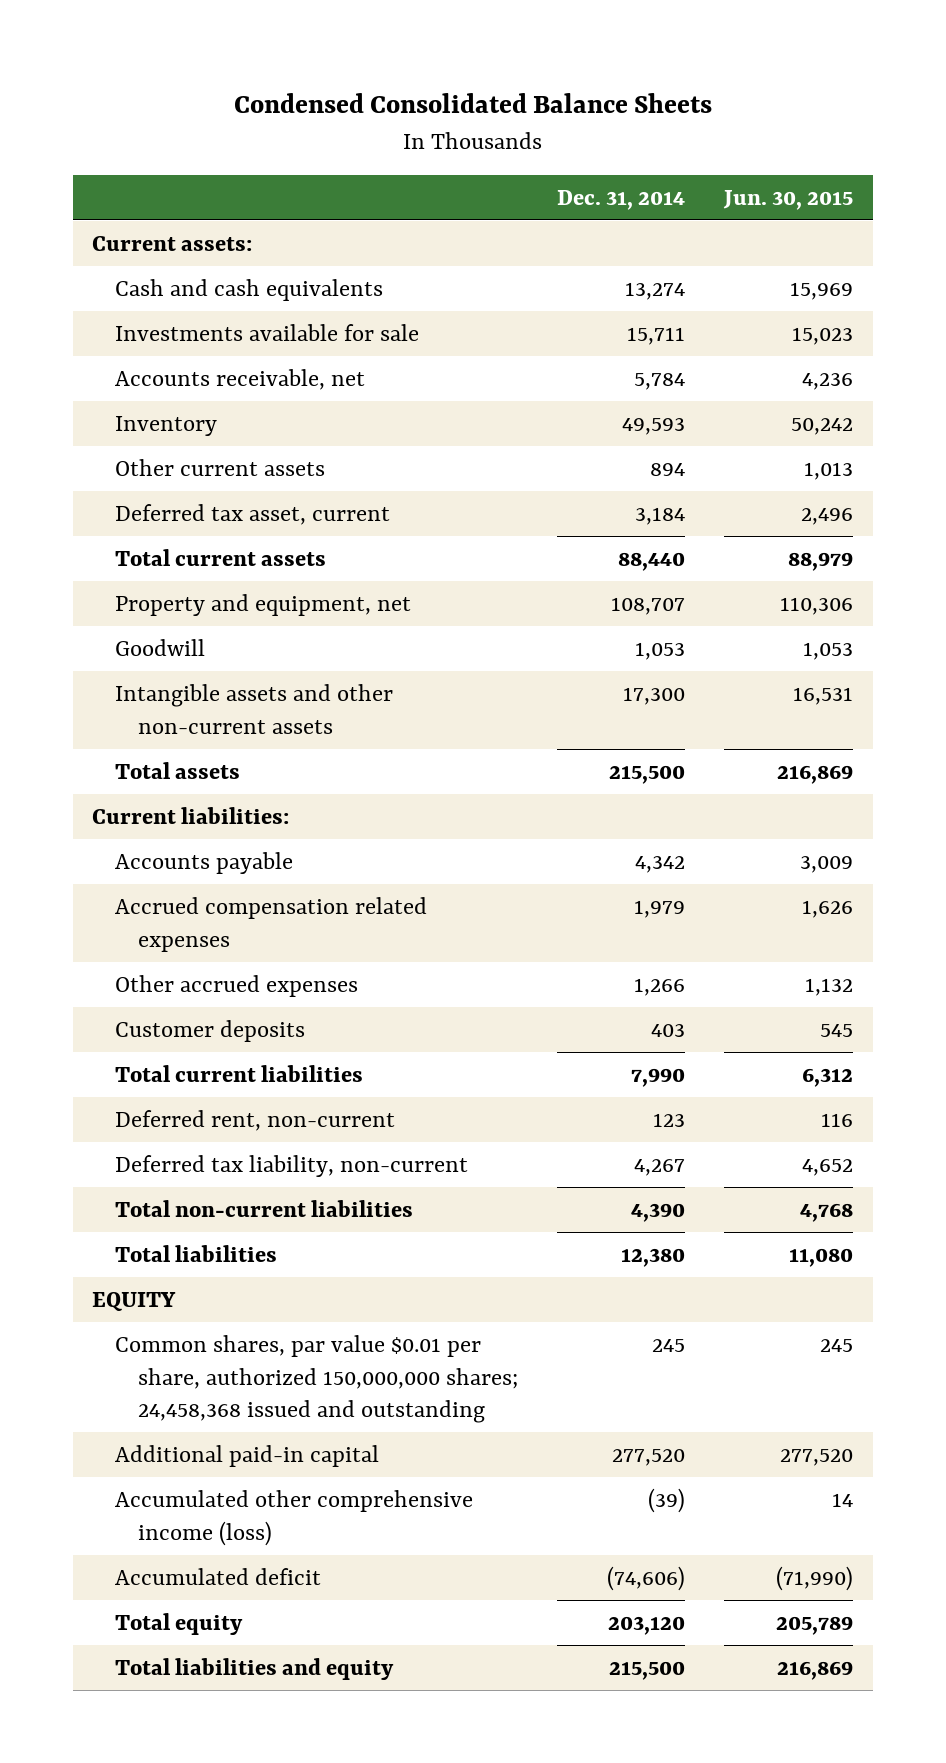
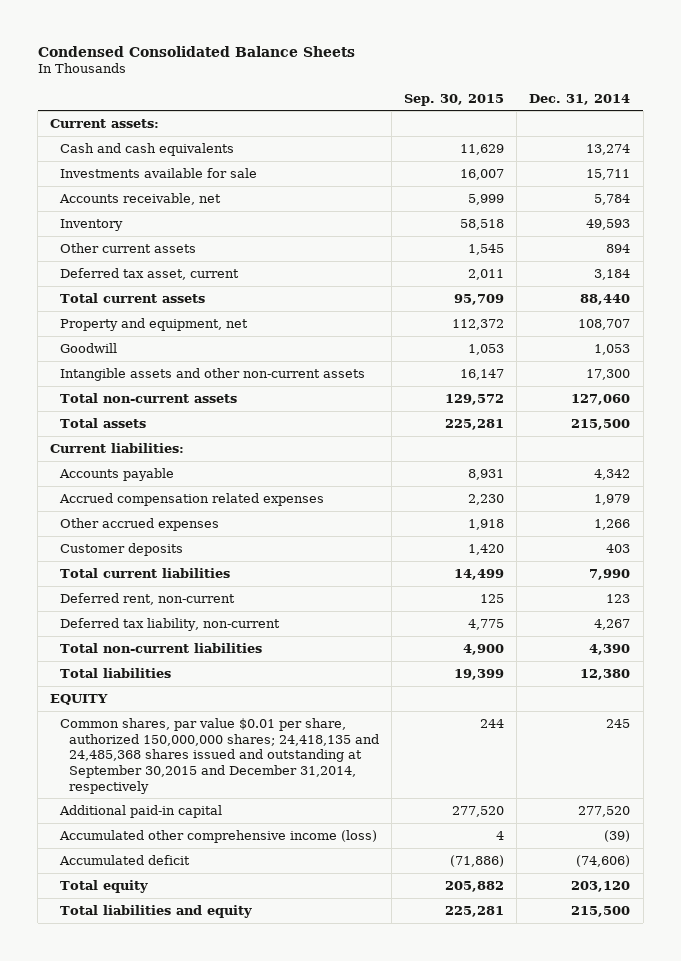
[723,189,854,210] Jun. 30, 2015 -> none
none -> [404,93,505,106] Sep. 30, 2015
none -> [59,392,237,403] Total non-current assets
[115,1334,519,1424] Common shares, par value $0.01 per share, authorized 150,000,000 shares; 24,458,368 issued and outstanding -> [59,717,379,794] Common shares, par value $0.01 per share, authorized 150,000,000 shares; 24,418,135 and 24,485,368 shares issued and outstanding at September 30,2015 and December 31,2014, respectively

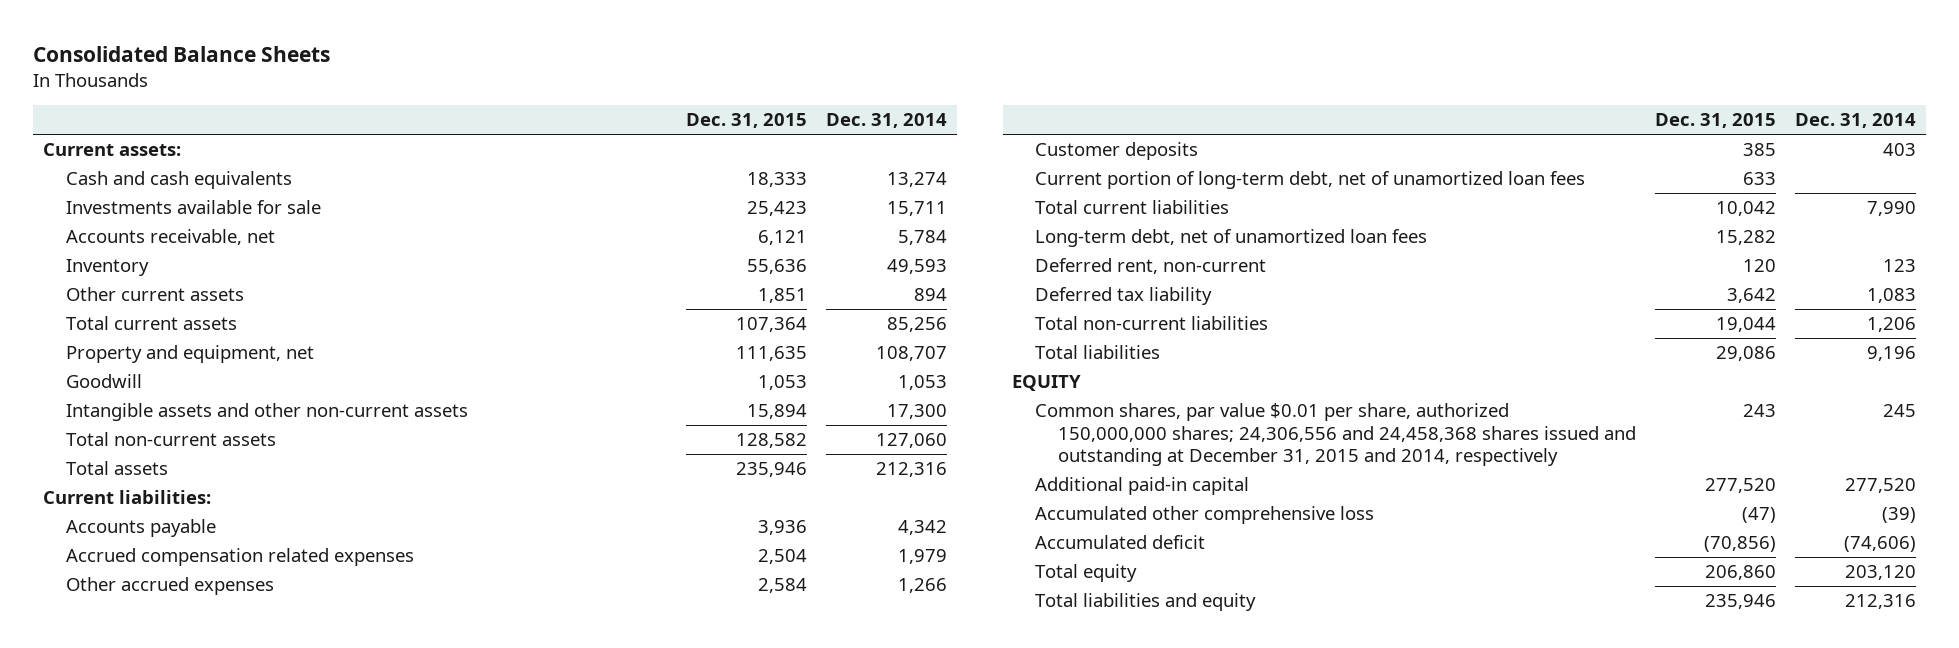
[37,45,355,57] Condensed Consolidated Balance Sheets -> [33,45,331,62] Consolidated Balance Sheets
[404,93,505,106] Sep. 30, 2015 -> none
none -> [685,113,807,129] Dec. 31, 2015
[59,267,239,280] Deferred tax asset, current -> none
[580,293,631,305] 88,440 -> [886,317,947,333] 85,256
[571,418,631,430] 215,500 -> [875,462,947,478] 212,316
none -> [1035,171,1586,190] Current portion of long-term debt, net of unamortized loan fees
none -> [1035,229,1428,248] Long-term debt, net of unamortized loan fees
[59,617,280,631] Deferred tax liability, non-current -> [1035,287,1213,306] Deferred tax liability
[594,618,631,630] 4,267 -> [1867,288,1917,304] 1,083
[589,643,631,655] 4,390 -> [1867,317,1917,333] 1,206
[580,668,631,680] 12,380 -> [1867,346,1917,362] 9,196
[59,717,379,794] Common shares, par value $0.01 per share, authorized 150,000,000 shares; 24,418,135 and 24,485,368 shares issued and outstanding at September 30,2015 and December 31,2014, respectively -> [1035,403,1636,467] Common shares, par value $0.01 per share, authorized 150,000,000 shares; 24,306,556 and 24,458,368 shares issued and outstanding at December 31, 2015 and 2014, respectively
[58,829,377,843] Accumulated other comprehensive income (loss) -> [1035,506,1375,525] Accumulated other comprehensive loss
[571,905,631,917] 215,500 -> [1845,594,1917,610] 212,316

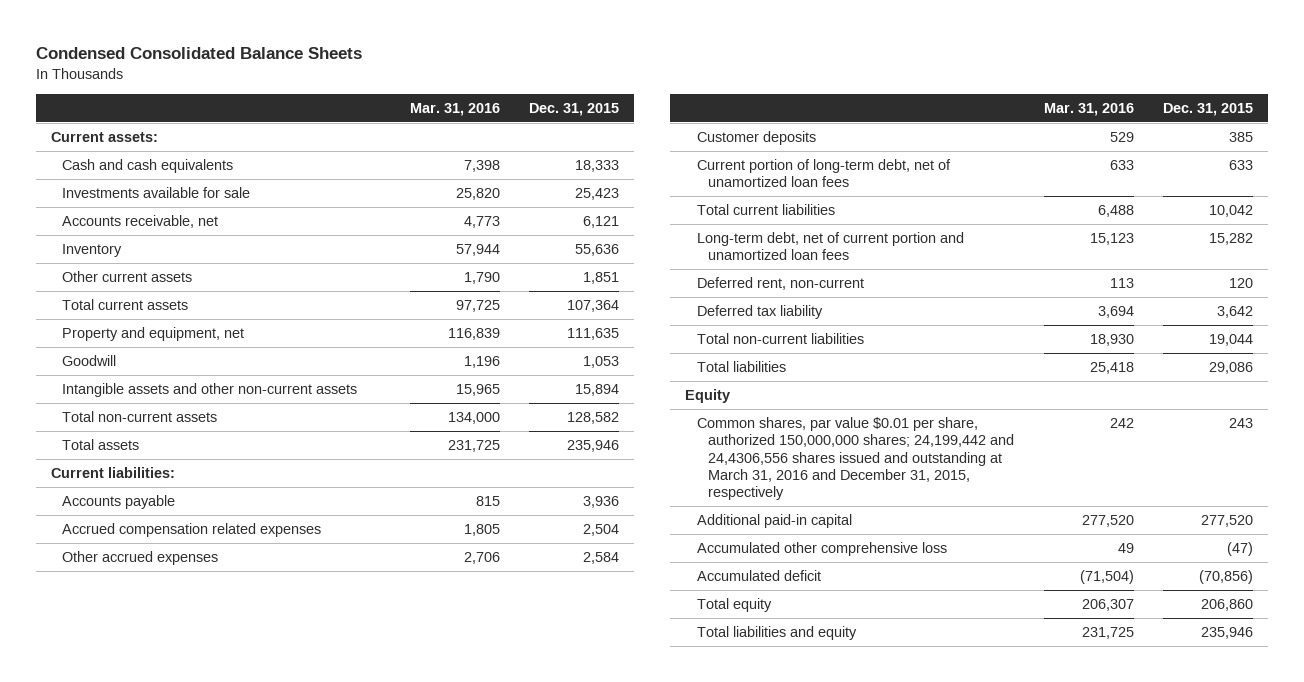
[33,45,331,62] Consolidated Balance Sheets -> [36,46,363,59] Condensed Consolidated Balance Sheets
[825,113,947,129] Dec. 31, 2014 -> none
none -> [409,102,500,116] Mar. 31, 2016
[1035,229,1428,248] Long-term debt, net of unamortized loan fees -> [696,232,964,261] Long-term debt, net of current portion and unamortized loan fees
[1012,375,1082,392] EQUITY -> [685,389,731,404] Equity
[1035,403,1636,467] Common shares, par value $0.01 per share, authorized 150,000,000 shares; 24,306,556 and 24,458,368 shares issued and outstanding at December 31, 2015 and 2014, respectively -> [696,417,1015,501] Common shares, par value $0.01 per share, authorized 150,000,000 shares; 24,199,442 and 24,4306,556 shares issued and outstanding at March 31, 2016 and December 31, 2015, respectively

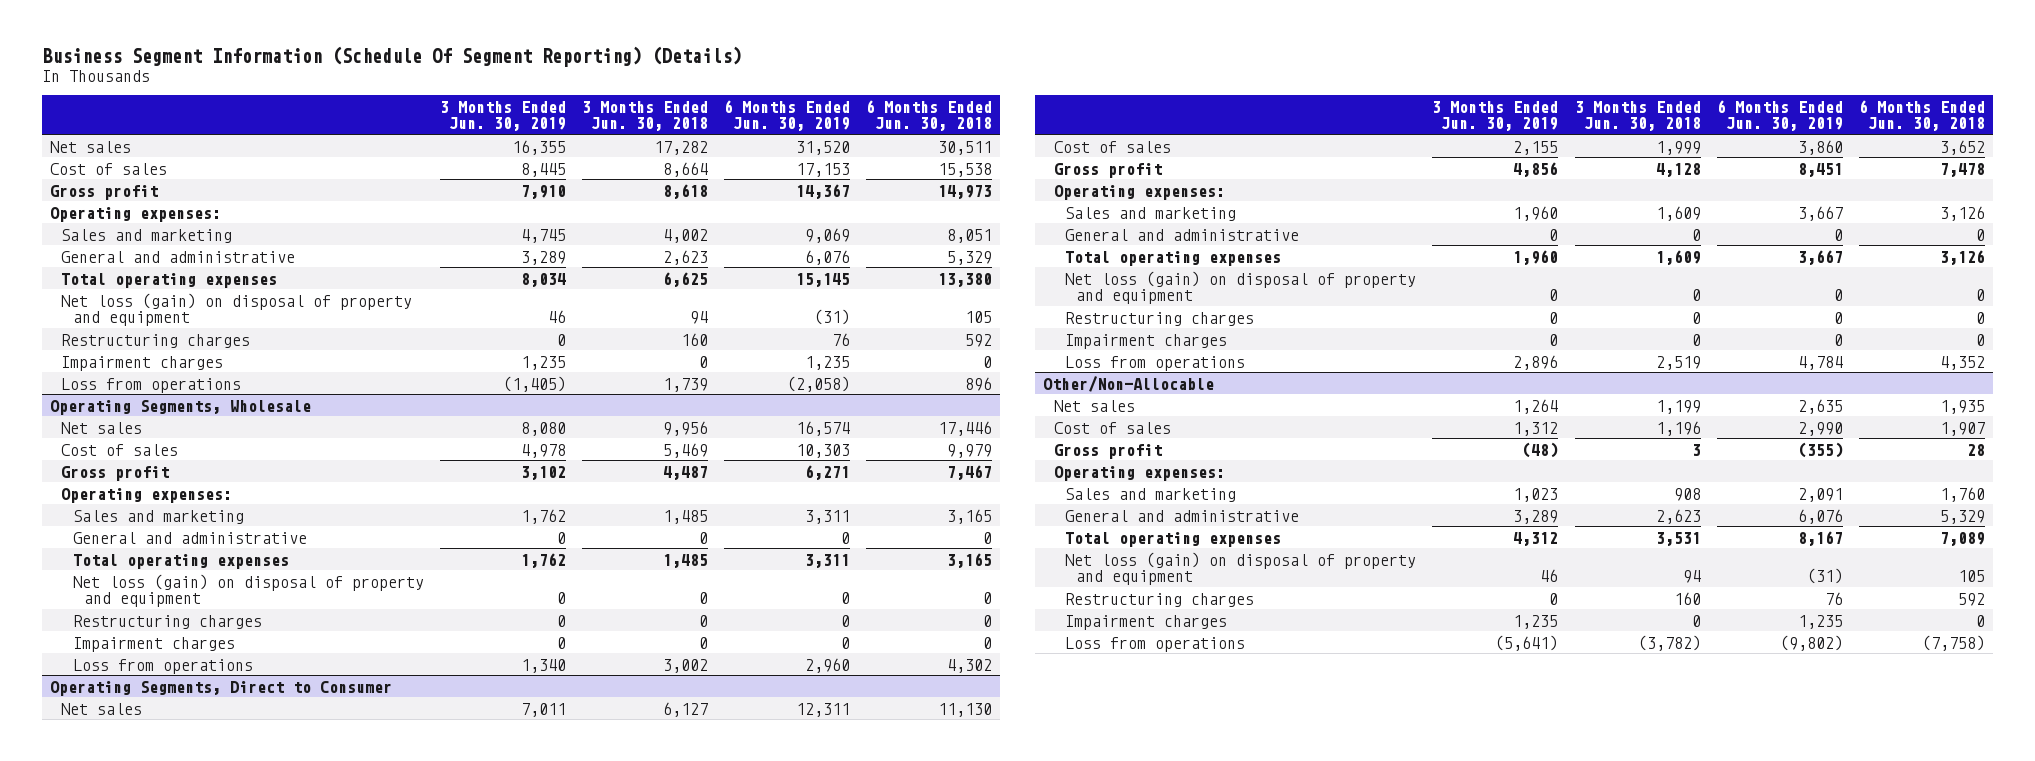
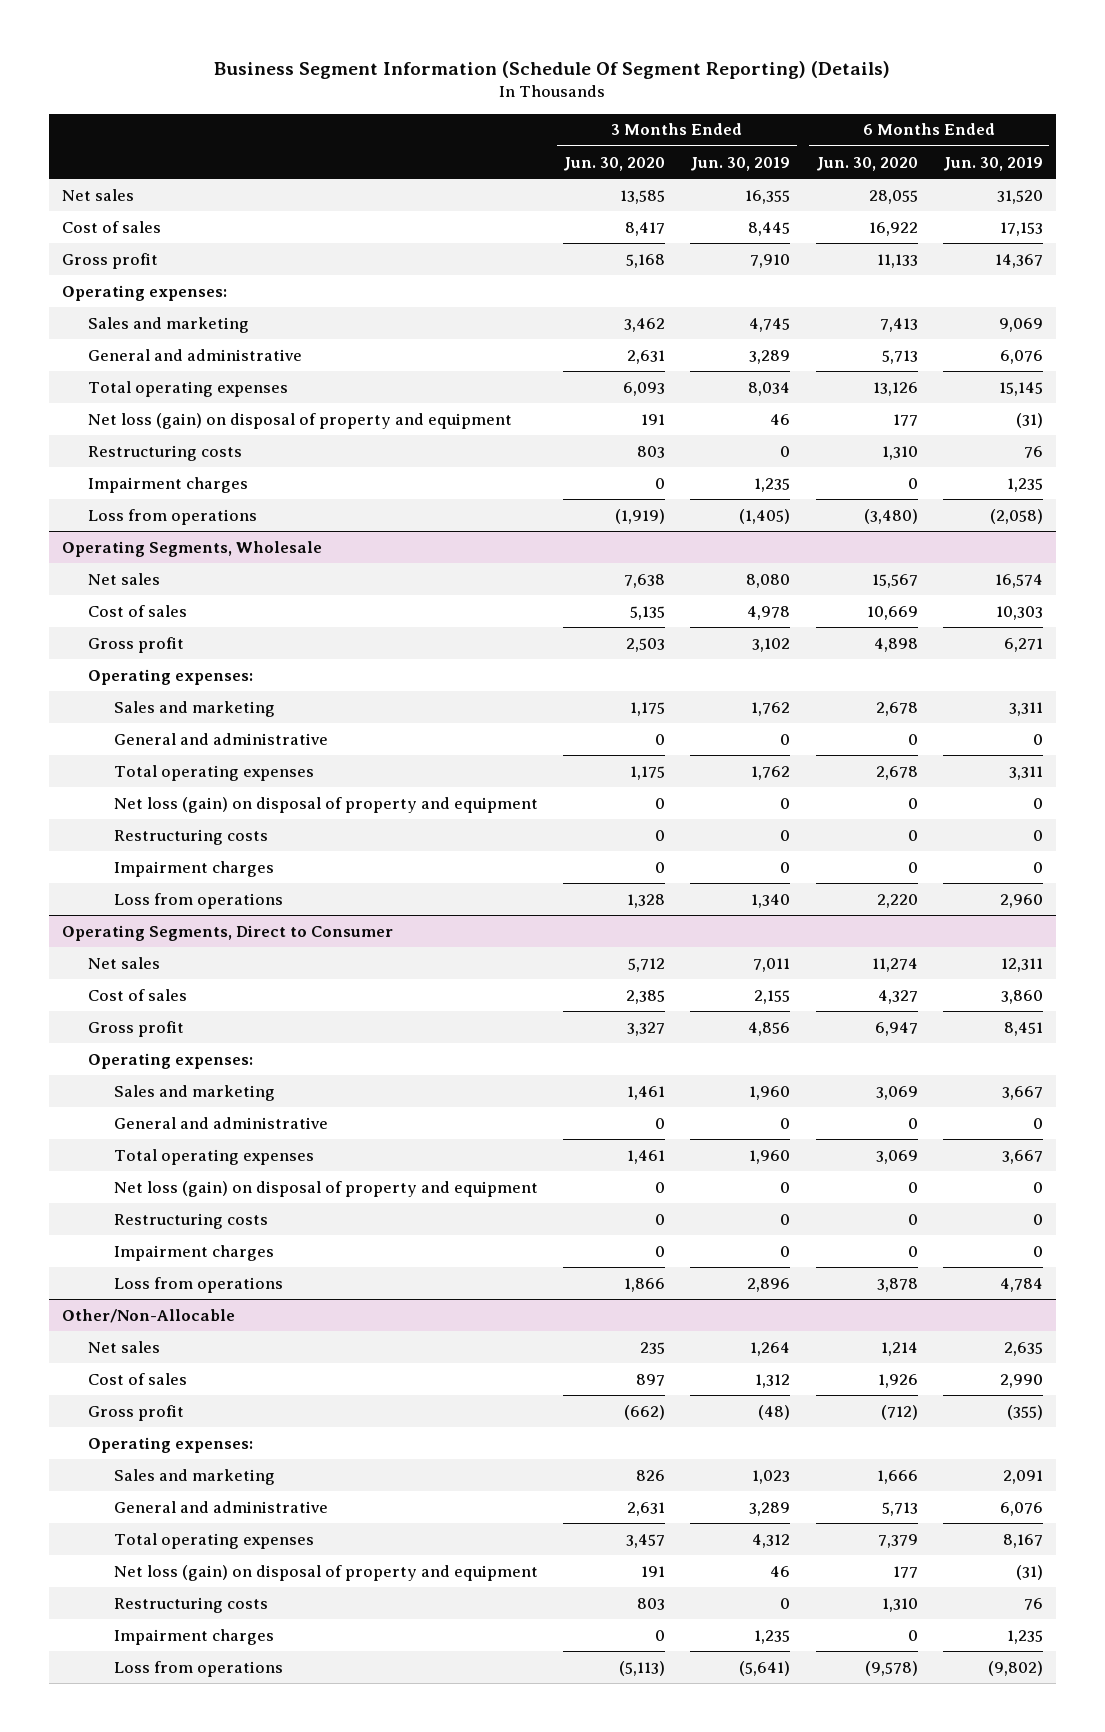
[581,100,708,132] 3 Months Ended Jun. 30, 2018 -> none
[866,99,993,132] 6 Months Ended Jun. 30, 2018 -> none
none -> [562,156,665,171] Jun. 30, 2020
none -> [815,156,918,171] Jun. 30, 2020
[61,333,251,348] Restructuring charges -> none
none -> [87,444,242,461] Restructuring costs
[72,614,262,629] Restructuring charges -> none
none -> [113,828,268,845] Restructuring costs
[1065,311,1255,326] Restructuring charges -> none
none -> [113,1212,268,1229] Restructuring costs
[1065,592,1255,607] Restructuring charges -> none
none -> [113,1596,268,1613] Restructuring costs

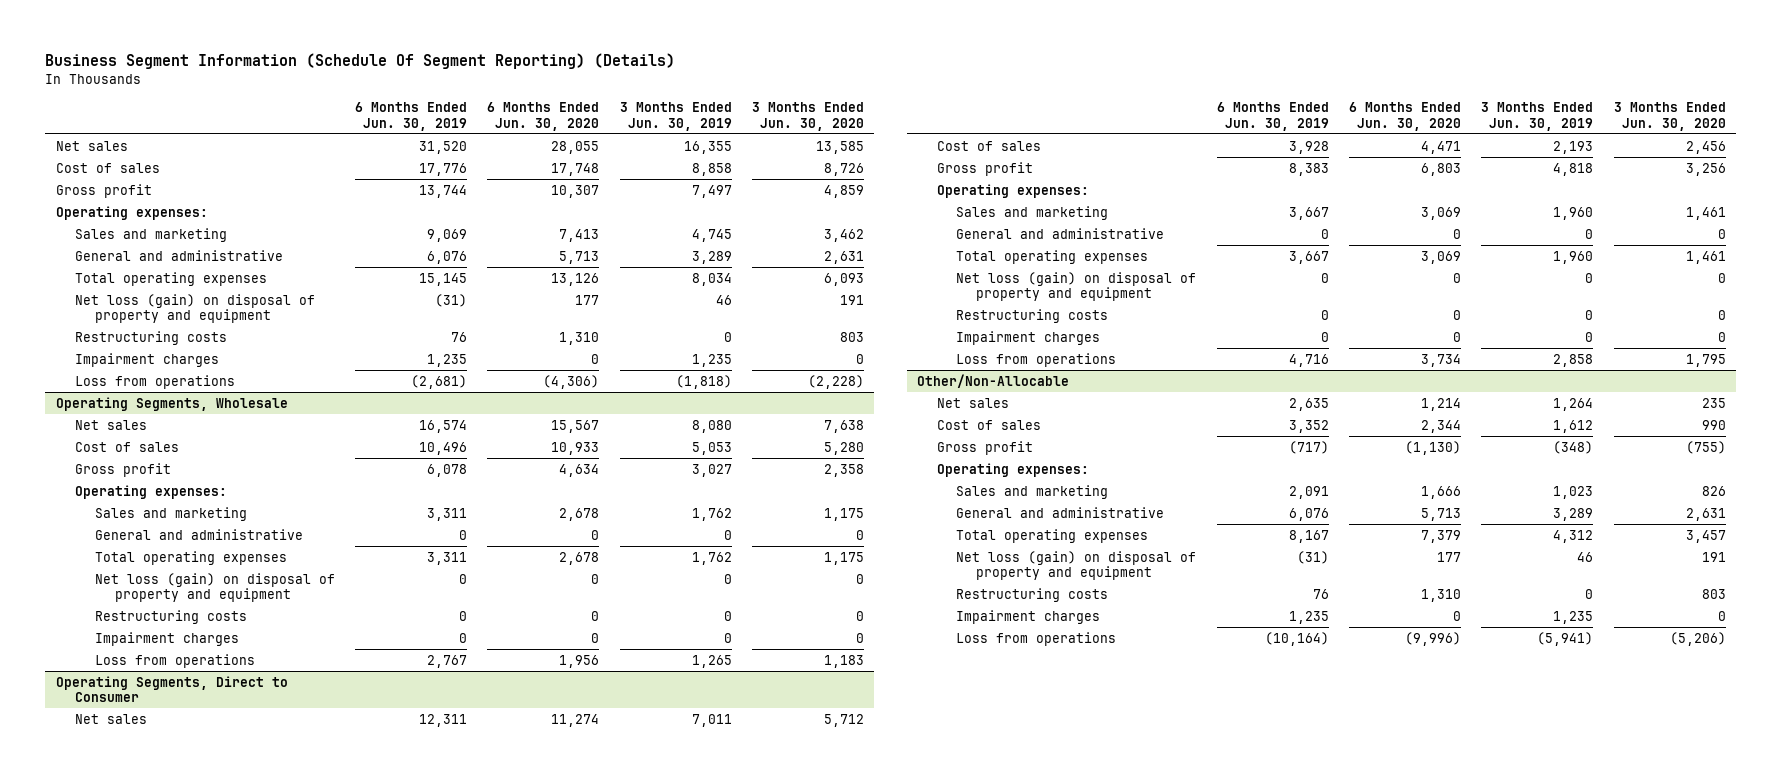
[624,221,665,236] 8,417 -> [823,162,864,176] 8,726
[748,221,791,236] 8,445 -> [691,162,732,176] 8,858
[868,221,918,236] 16,922 -> [551,162,600,176] 17,748
[999,221,1043,236] 17,153 -> [419,162,468,176] 17,776
[625,253,665,268] 5,168 -> [823,184,864,198] 4,859
[750,253,791,268] 7,910 -> [691,184,732,198] 7,497
[876,253,918,268] 11,133 -> [551,184,600,198] 10,307
[994,253,1043,268] 14,367 -> [419,184,468,198] 13,744
[614,508,665,524] (1,919) -> [807,374,864,389] (2,228)
[739,508,791,524] (1,405) -> [675,374,732,389] (1,818)
[863,508,918,524] (3,480) -> [543,374,600,389] (4,306)
[989,508,1043,524] (2,058) -> [411,374,468,389] (2,681)
[629,605,665,620] 5,135 -> [823,441,864,455] 5,280
[747,605,791,620] 4,978 -> [691,441,732,455] 5,053
[866,605,918,620] 10,669 -> [551,441,600,455] 10,933
[995,605,1043,620] 10,303 -> [419,441,468,455] 10,496
[625,637,665,652] 2,503 -> [823,463,864,477] 2,358
[752,637,791,652] 3,102 -> [691,463,732,477] 3,027
[873,637,918,652] 4,898 -> [559,463,600,477] 4,634
[1003,637,1043,652] 6,271 -> [427,463,468,477] 6,078
[626,893,665,908] 1,328 -> [823,654,864,668] 1,183
[751,893,791,908] 1,340 -> [691,654,732,668] 1,265
[876,893,918,908] 2,220 -> [559,654,600,668] 1,956
[999,893,1043,908] 2,960 -> [427,654,468,668] 2,767
[625,989,665,1004] 2,385 -> [1685,140,1726,154] 2,456
[754,989,791,1004] 2,155 -> [1553,140,1594,154] 2,193
[877,989,918,1004] 4,327 -> [1420,140,1461,154] 4,471
[1000,989,1043,1004] 3,860 -> [1288,140,1329,154] 3,928
[626,1021,665,1036] 3,327 -> [1685,162,1726,176] 3,256
[748,1021,791,1036] 4,856 -> [1553,162,1594,176] 4,818
[874,1021,918,1036] 6,947 -> [1420,162,1461,176] 6,803
[1003,1021,1043,1036] 8,451 -> [1288,162,1329,176] 8,383
[623,1277,665,1292] 1,866 -> [1685,353,1726,367] 1,795
[747,1277,791,1292] 2,896 -> [1553,353,1594,367] 2,858
[876,1277,918,1292] 3,878 -> [1420,353,1461,367] 3,734
[999,1277,1043,1292] 4,784 -> [1288,353,1329,367] 4,716
[635,1373,665,1386] 897 -> [1701,419,1726,430] 990
[755,1373,791,1388] 1,312 -> [1553,419,1594,433] 1,612
[877,1373,918,1388] 1,926 -> [1420,419,1461,433] 2,344
[999,1373,1043,1388] 2,990 -> [1288,419,1329,433] 3,352
[623,1404,665,1420] (662) -> [1685,440,1726,454] (755)
[758,1404,791,1420] (48) -> [1553,440,1594,454] (348)
[880,1404,918,1420] (712) -> [1404,440,1461,455] (1,130)
[1006,1404,1043,1420] (355) -> [1288,440,1329,454] (717)
[618,1660,665,1676] (5,113) -> [1669,631,1726,646] (5,206)
[739,1660,791,1676] (5,641) -> [1537,631,1594,646] (5,941)
[864,1660,918,1676] (9,578) -> [1404,631,1461,646] (9,996)
[987,1660,1043,1676] (9,802) -> [1264,631,1329,646] (10,164)

